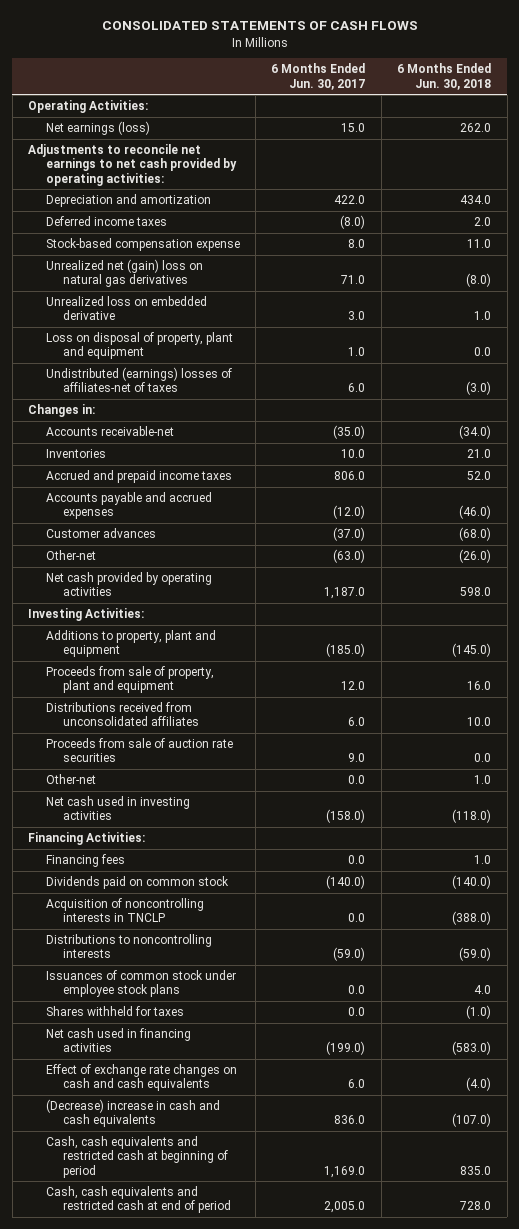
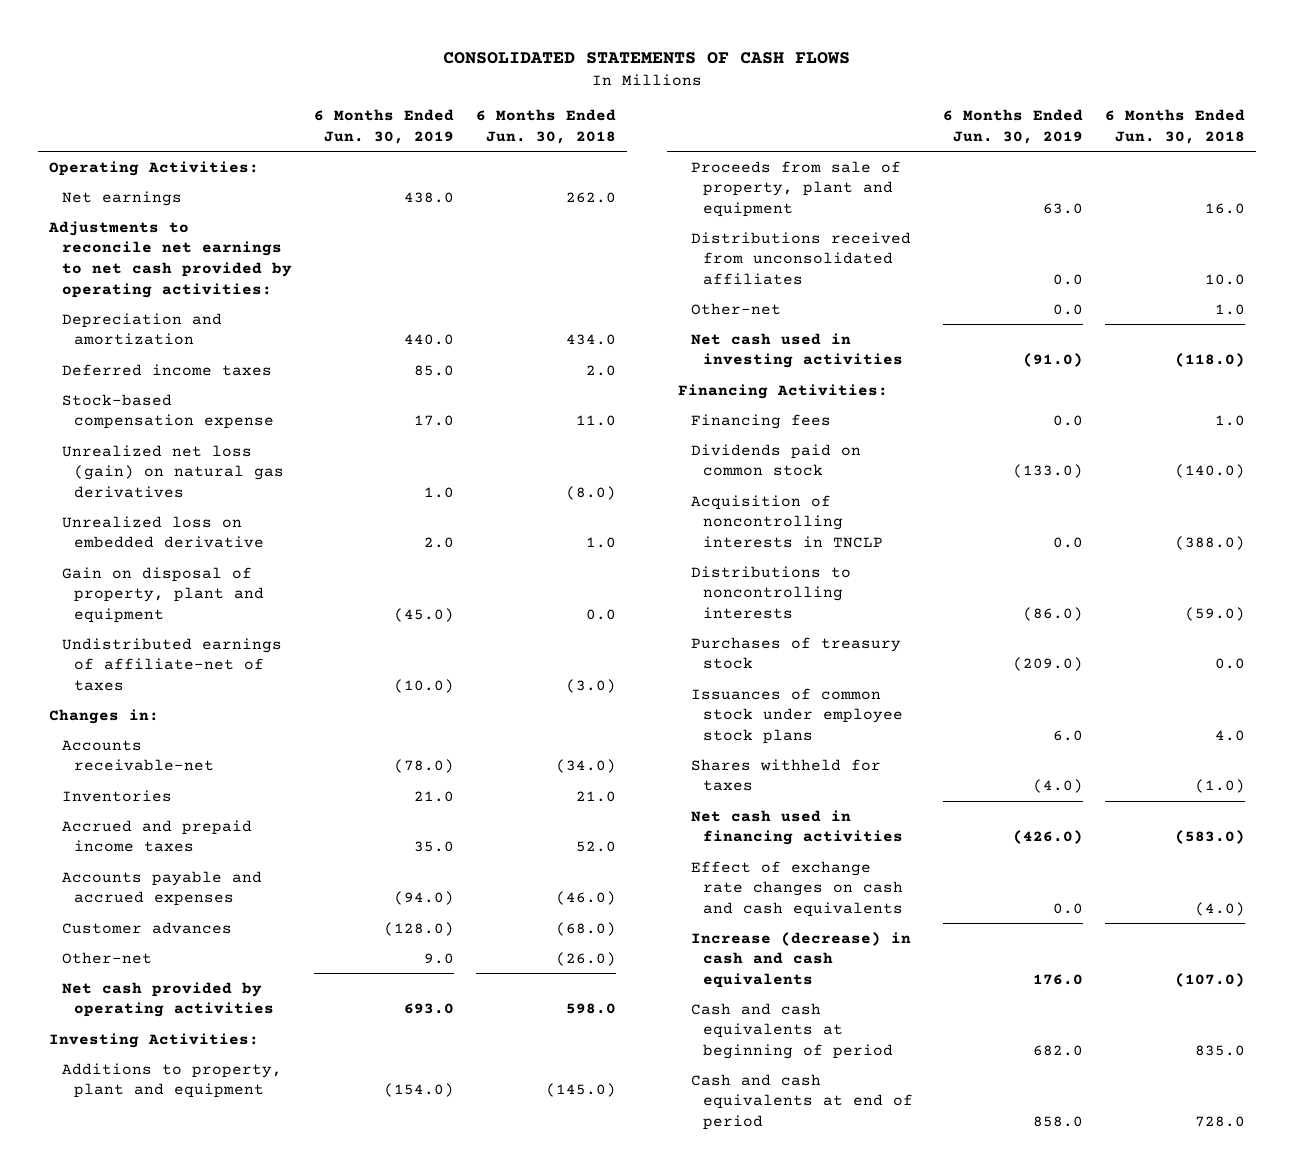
[271,63,366,90] 6 Months Ended Jun. 30, 2017 -> none
none -> [313,109,454,145] 6 Months Ended Jun. 30, 2019
[45,121,150,136] Net earnings (loss) -> [61,190,182,206] Net earnings
[45,259,203,288] Unrealized net (gain) loss on natural gas derivatives -> [61,444,285,499] Unrealized net loss (gain) on natural gas derivatives
[45,332,233,360] Loss on disposal of property, plant and equipment -> [61,566,265,624] Gain on disposal of property, plant and equipment
[45,367,232,393] Undistributed (earnings) losses of affiliates-net of taxes -> [61,637,282,692] Undistributed earnings of affiliate-net of taxes
[45,738,233,763] Proceeds from sale of auction rate securities -> none
none -> [690,636,901,670] Purchases of treasury stock
[45,1099,220,1128] (Decrease) increase in cash and cash equivalents -> [690,931,911,989] Increase (decrease) in cash and cash equivalents
[45,1136,229,1178] Cash, cash equivalents and restricted cash at beginning of period -> [690,1002,894,1060] Cash and cash equivalents at beginning of period
[45,1186,232,1214] Cash, cash equivalents and restricted cash at end of period -> [690,1073,914,1131] Cash and cash equivalents at end of period

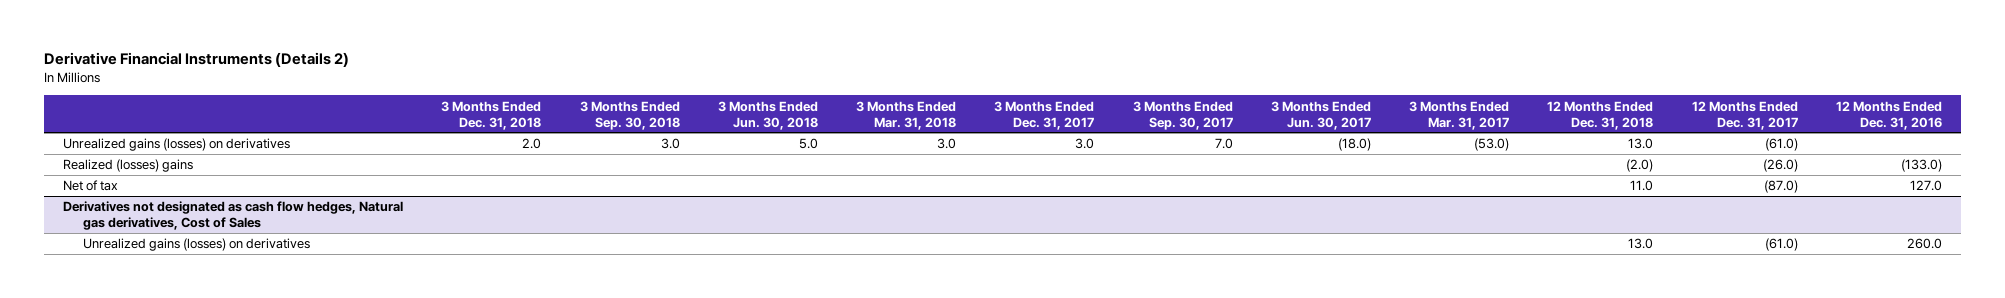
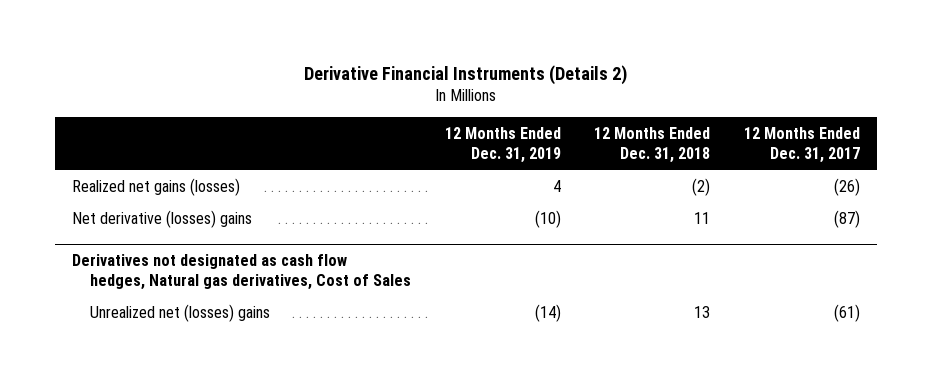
[441,100,542,130] 3 Months Ended Dec. 31, 2018 -> none
[579,100,680,130] 3 Months Ended Sep. 30, 2018 -> none
[717,100,818,130] 3 Months Ended Jun. 30, 2018 -> none
[856,100,957,130] 3 Months Ended Mar. 31, 2018 -> none
[994,100,1095,130] 3 Months Ended Dec. 31, 2017 -> none
[1132,100,1233,130] 3 Months Ended Sep. 30, 2017 -> none
[1270,100,1371,130] 3 Months Ended Jun. 30, 2017 -> none
[1409,100,1510,130] 3 Months Ended Mar. 31, 2017 -> none
[1835,100,1942,130] 12 Months Ended Dec. 31, 2016 -> none
none -> [444,126,561,164] 12 Months Ended Dec. 31, 2019
[63,138,291,152] Unrealized gains (losses) on derivatives -> none
[63,180,119,192] Net of tax -> none
[63,159,194,173] Realized (losses) gains -> [72,177,241,196] Realized net gains (losses)
[1626,159,1654,173] (2.0) -> [692,177,711,196] (2)
[1762,159,1798,173] (26.0) -> [834,177,861,196] (26)
none -> [72,209,253,228] Net derivative (losses) gains
[82,238,310,252] Unrealized gains (losses) on derivatives -> [89,303,270,322] Unrealized net (losses) gains
[1628,238,1654,250] 13.0 -> [694,305,711,318] 13
[1764,238,1798,252] (61.0) -> [834,303,861,322] (61)

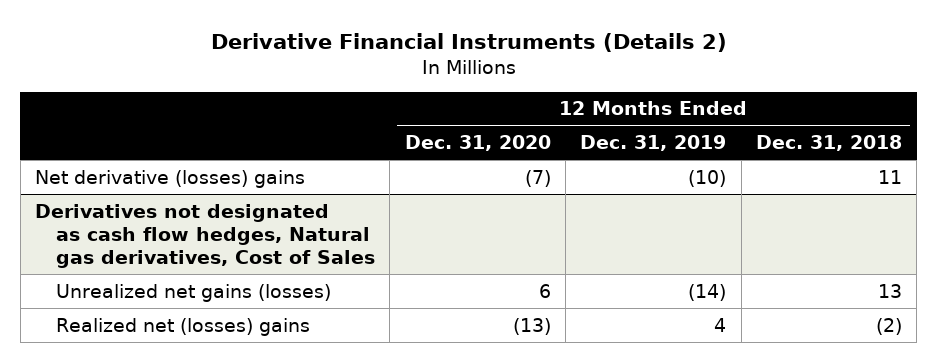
[744,126,861,164] 12 Months Ended Dec. 31, 2017 -> none
none -> [404,135,551,152] Dec. 31, 2020
[72,177,241,196] Realized net gains (losses) -> none
[89,303,270,322] Unrealized net (losses) gains -> [55,283,331,302] Unrealized net gains (losses)
none -> [55,317,310,336] Realized net (losses) gains

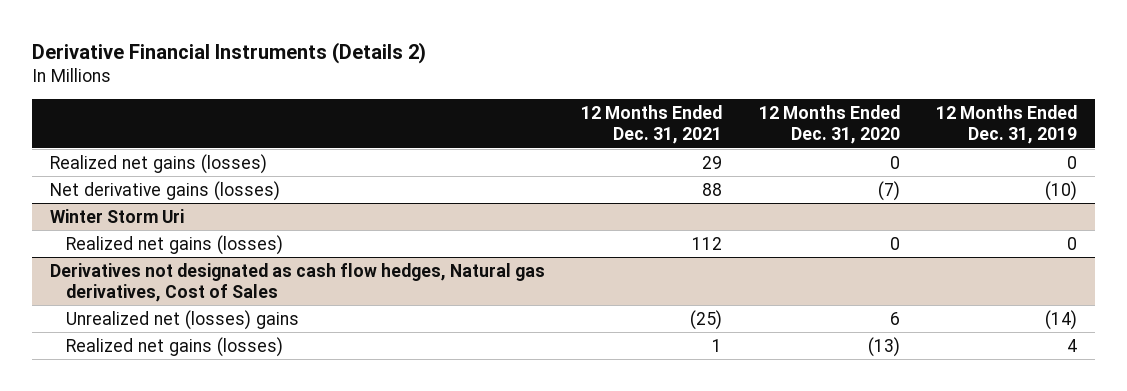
[756,135,903,152] Dec. 31, 2018 -> none
none -> [581,105,723,145] 12 Months Ended Dec. 31, 2021
none -> [50,153,268,174] Realized net gains (losses)
[35,169,306,188] Net derivative (losses) gains -> [50,180,281,201] Net derivative gains (losses)
none -> [50,208,185,223] Winter Storm Uri
none -> [66,234,284,255] Realized net gains (losses)
[55,283,331,302] Unrealized net gains (losses) -> [66,309,300,330] Unrealized net (losses) gains
[55,317,310,336] Realized net (losses) gains -> [66,336,284,357] Realized net gains (losses)

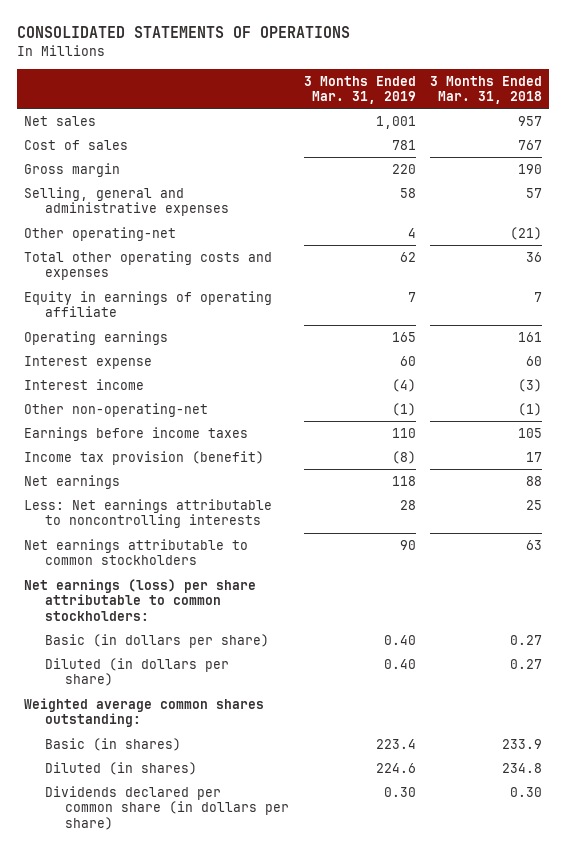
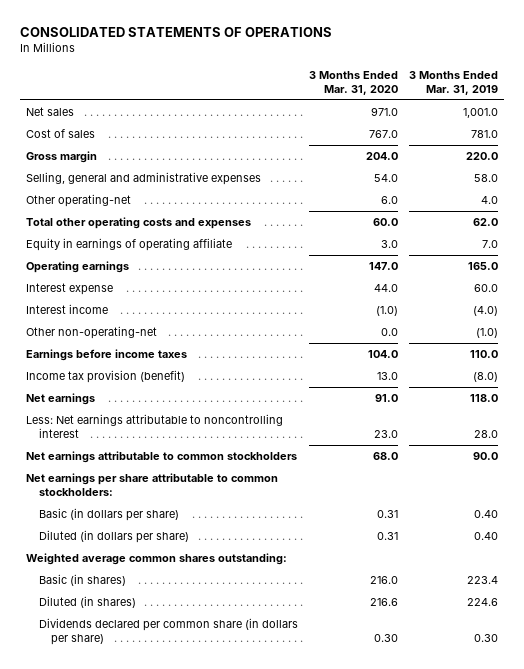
[429,75,542,105] 3 Months Ended Mar. 31, 2018 -> none
none -> [308,70,398,95] 3 Months Ended Mar. 31, 2020
[375,115,416,129] 1,001 -> [463,108,499,119] 1,001.0
[391,139,416,150] 781 -> [471,130,499,139] 781.0
[391,163,416,174] 220 -> [466,152,499,161] 220.0
[399,187,416,198] 58 -> [474,174,499,183] 58.0
[407,227,416,238] 4 -> [481,196,499,205] 4.0
[399,251,416,262] 62 -> [473,218,499,227] 62.0
[407,291,416,302] 7 -> [482,240,499,249] 7.0
[391,331,416,342] 165 -> [468,262,499,271] 165.0
[399,355,416,366] 60 -> [474,284,499,293] 60.0
[391,378,416,392] (4) -> [473,306,499,317] (4.0)
[391,402,416,416] (1) -> [476,328,499,339] (1.0)
[391,427,416,438] 110 -> [470,350,499,359] 110.0
[391,450,416,464] (8) -> [473,372,499,383] (8.0)
[391,475,416,486] 118 -> [470,394,499,403] 118.0
[24,498,273,529] Less: Net earnings attributable to noncontrolling interests -> [25,414,283,439] Less: Net earnings attributable to noncontrolling interest
[399,499,416,510] 28 -> [474,430,499,439] 28.0
[399,539,416,550] 90 -> [473,452,499,461] 90.0
[24,578,257,621] Net earnings (loss) per share attributable to common stockholders: -> [25,473,278,497] Net earnings per share attributable to common stockholders:

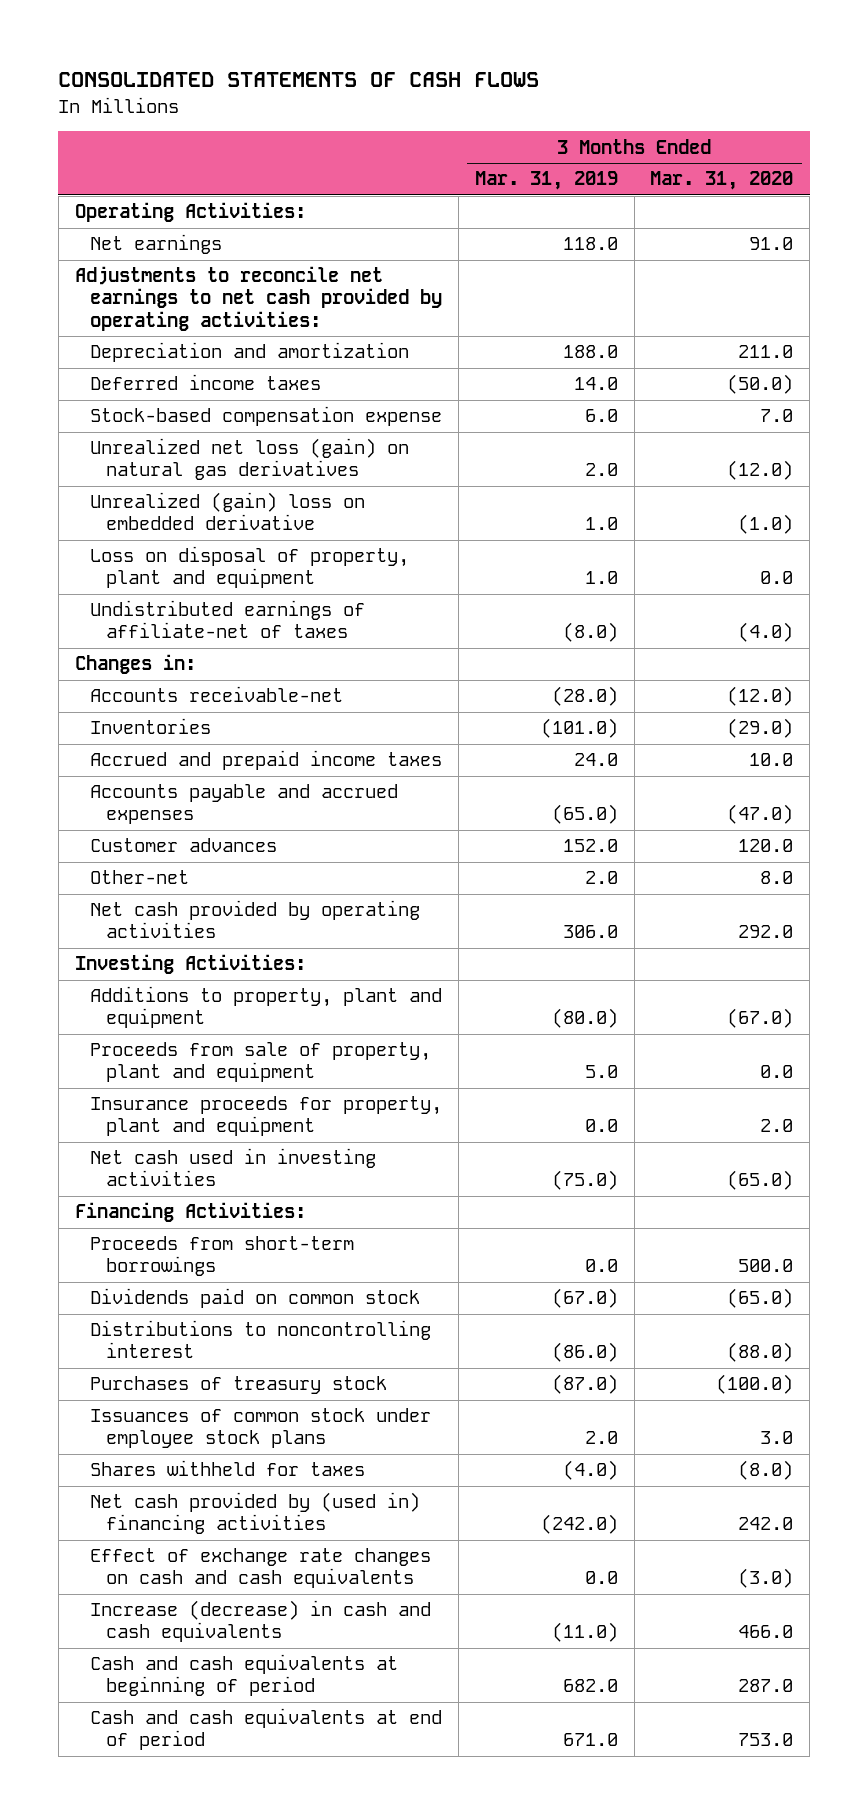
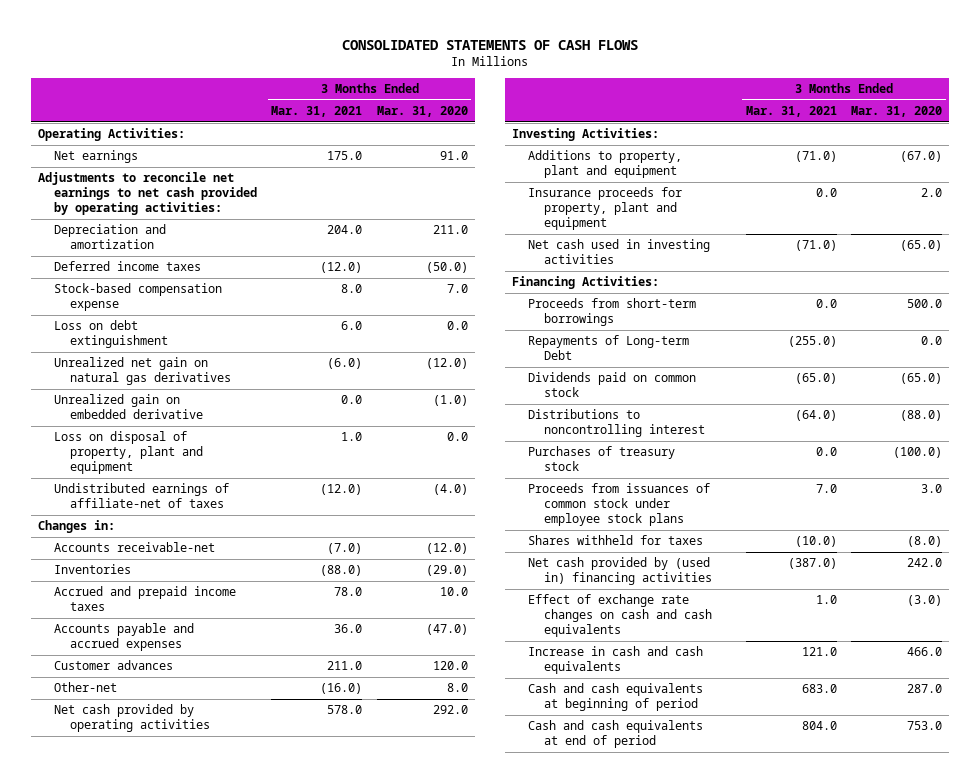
[474,171,618,191] Mar. 31, 2019 -> none
none -> [271,106,363,118] Mar. 31, 2021
none -> [54,320,169,349] Loss on debt extinguishment
[90,438,410,481] Unrealized net loss (gain) on natural gas derivatives -> [54,357,232,386] Unrealized net gain on natural gas derivatives
[90,492,366,531] Unrealized (gain) loss on embedded derivative -> [54,394,204,420] Unrealized gain on embedded derivative
[90,1042,432,1083] Proceeds from sale of property, plant and equipment -> none
none -> [528,335,690,361] Repayments of Long-term Debt
[90,1408,432,1449] Issuances of common stock under employee stock plans -> [528,483,711,527] Proceeds from issuances of common stock under employee stock plans
[90,1600,432,1643] Increase (decrease) in cash and cash equivalents -> [528,646,704,675] Increase in cash and cash equivalents

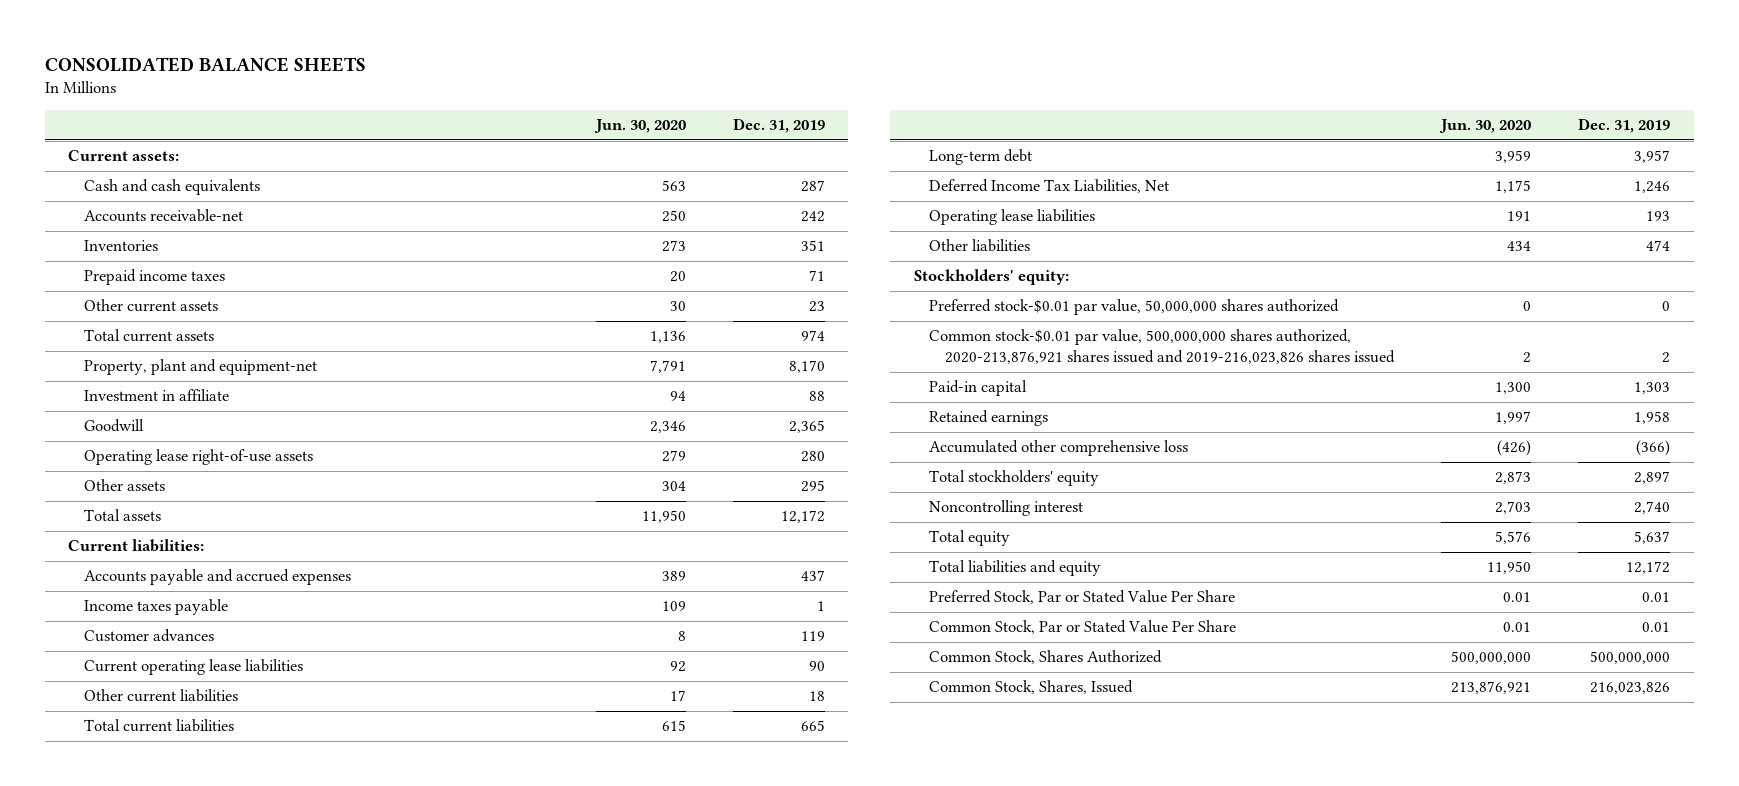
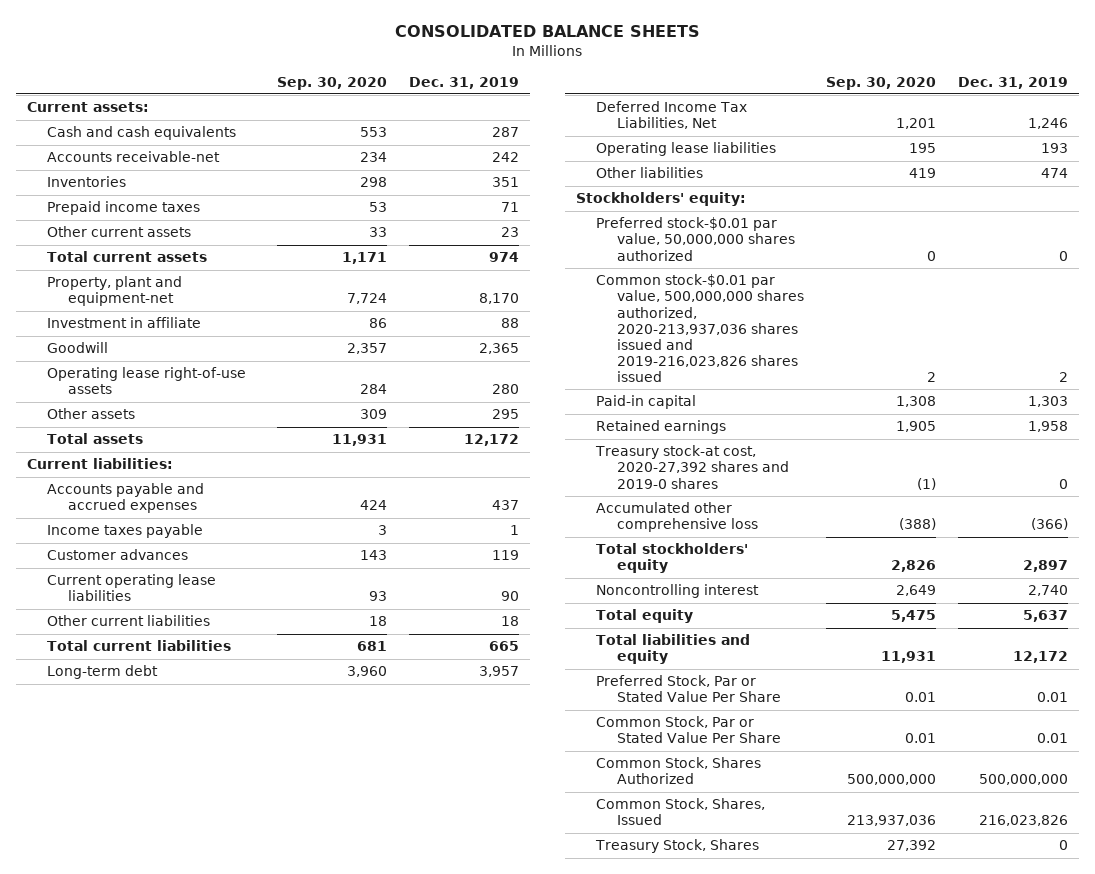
[593,119,686,134] Jun. 30, 2020 -> none
none -> [276,76,387,90] Sep. 30, 2020
[929,329,1396,365] Common stock-$0.01 par value, 500,000,000 shares authorized, 2020-213,876,921 shares issued and 2019-216,023,826 shares issued -> [596,274,804,383] Common stock-$0.01 par value, 500,000,000 shares authorized, 2020-213,937,036 shares issued and 2019-216,023,826 shares issued
none -> [595,445,789,489] Treasury stock-at cost, 2020-27,392 shares and 2019-0 shares
none -> [595,839,760,854] Treasury Stock, Shares

